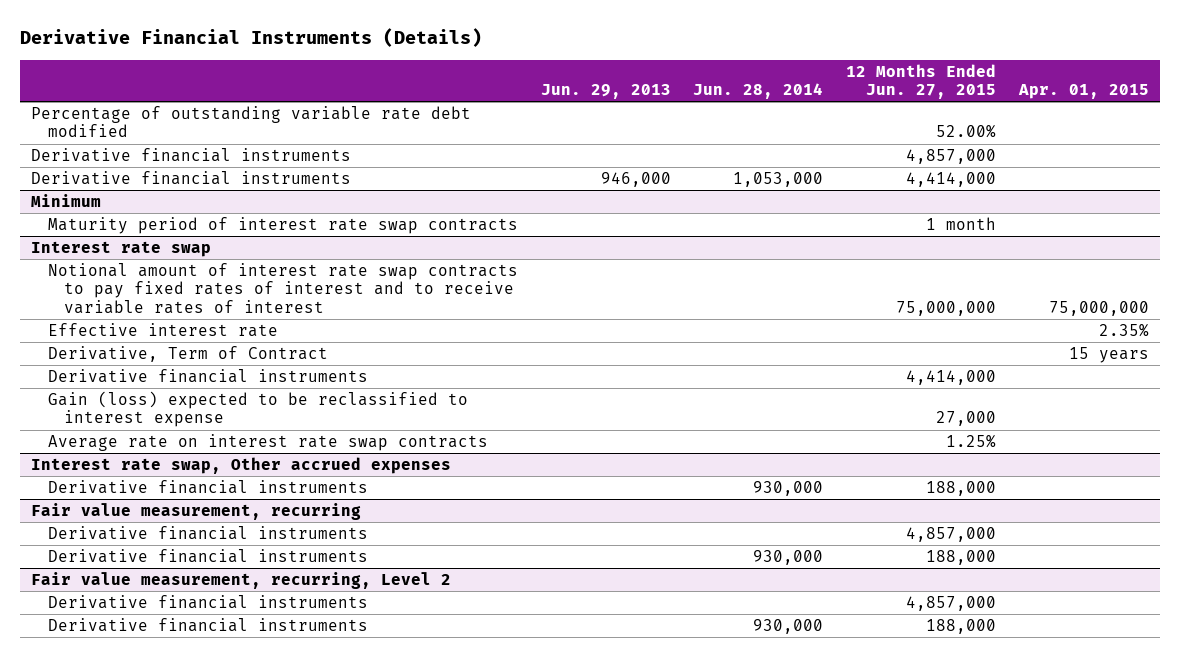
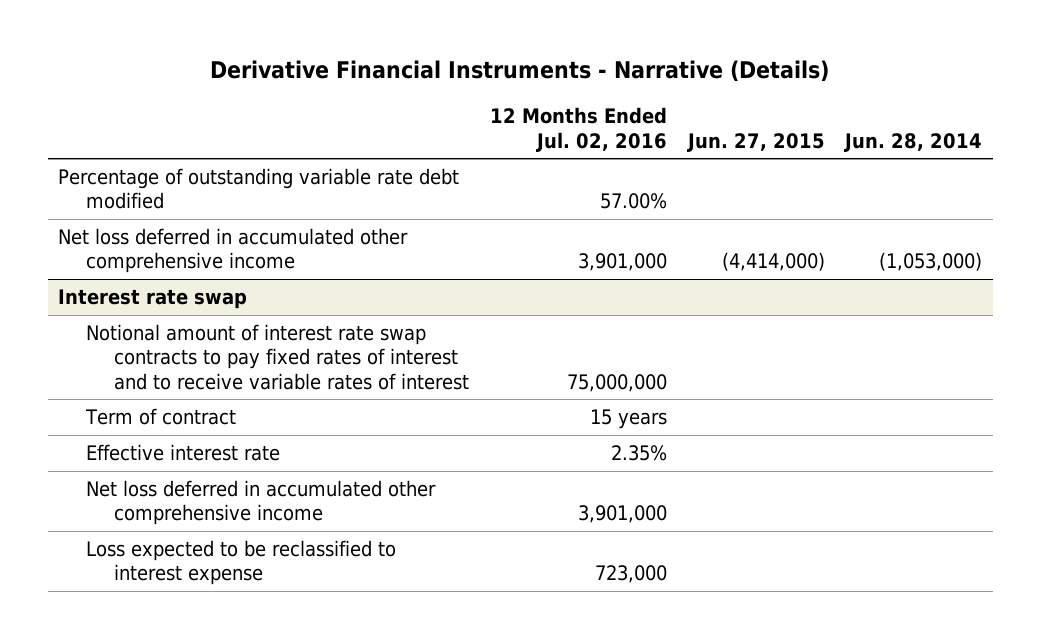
[20,28,483,48] Derivative Financial Instruments (Details) -> [210,60,830,83] Derivative Financial Instruments - Narrative (Details)
[540,84,671,100] Jun. 29, 2013 -> none
[846,63,997,100] 12 Months Ended Jun. 27, 2015 -> none
[1017,84,1149,100] Apr. 01, 2015 -> none
none -> [489,107,667,152] 12 Months Ended Jul. 02, 2016
none -> [686,132,825,152] Jun. 27, 2015
[31,148,352,163] Derivative financial instruments -> none
[31,171,352,186] Derivative financial instruments -> none
[31,194,102,208] Minimum -> none
[47,217,518,235] Maturity period of interest rate swap contracts -> none
none -> [58,228,409,274] Net loss deferred in accumulated other comprehensive income
none -> [84,408,236,426] Term of contract
[47,346,328,363] Derivative, Term of Contract -> none
[47,434,488,452] Average rate on interest rate swap contracts -> none
[31,457,452,475] Interest rate swap, Other accrued expenses -> none
[47,480,368,495] Derivative financial instruments -> none
[31,503,362,521] Fair value measurement, recurring -> none
[47,526,368,541] Derivative financial instruments -> none
[47,549,368,564] Derivative financial instruments -> none
[31,572,452,590] Fair value measurement, recurring, Level 2 -> none
[47,595,368,610] Derivative financial instruments -> none
[47,618,368,633] Derivative financial instruments -> none
[47,369,368,384] Derivative financial instruments -> [85,480,436,526] Net loss deferred in accumulated other comprehensive income
[47,391,468,428] Gain (loss) expected to be reclassified to interest expense -> [85,540,396,586] Loss expected to be reclassified to interest expense

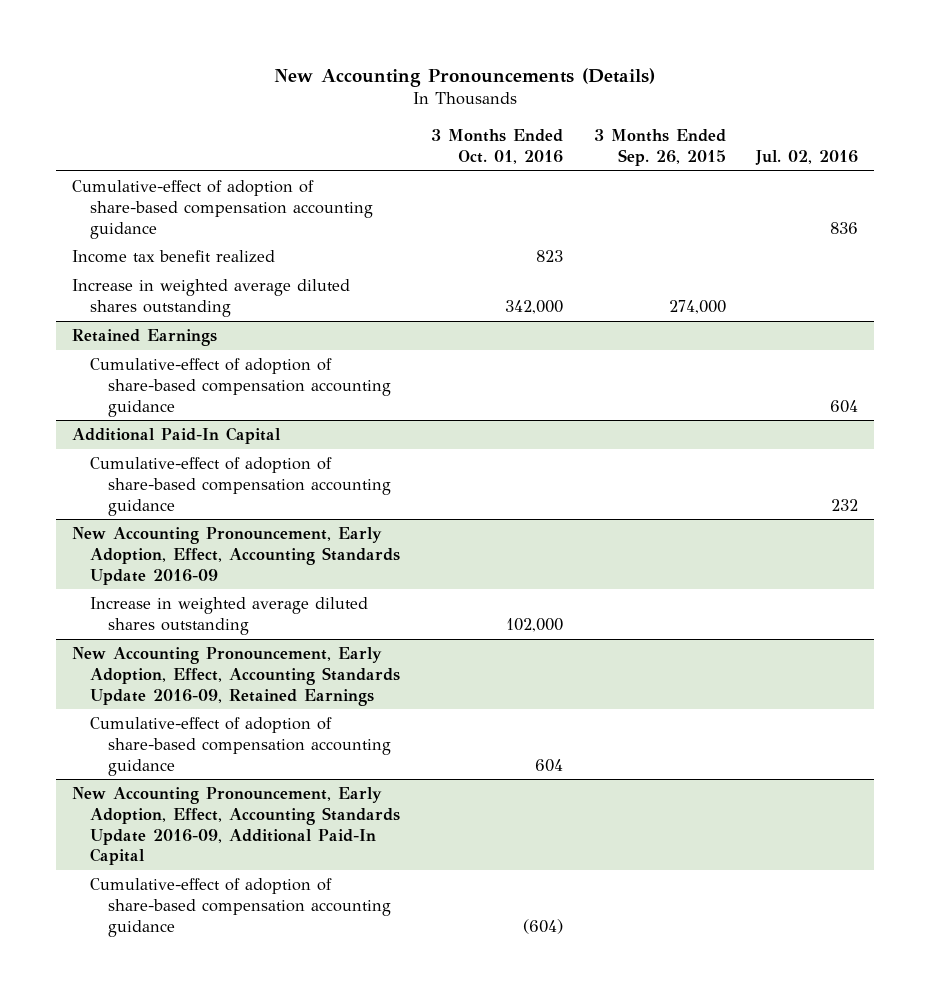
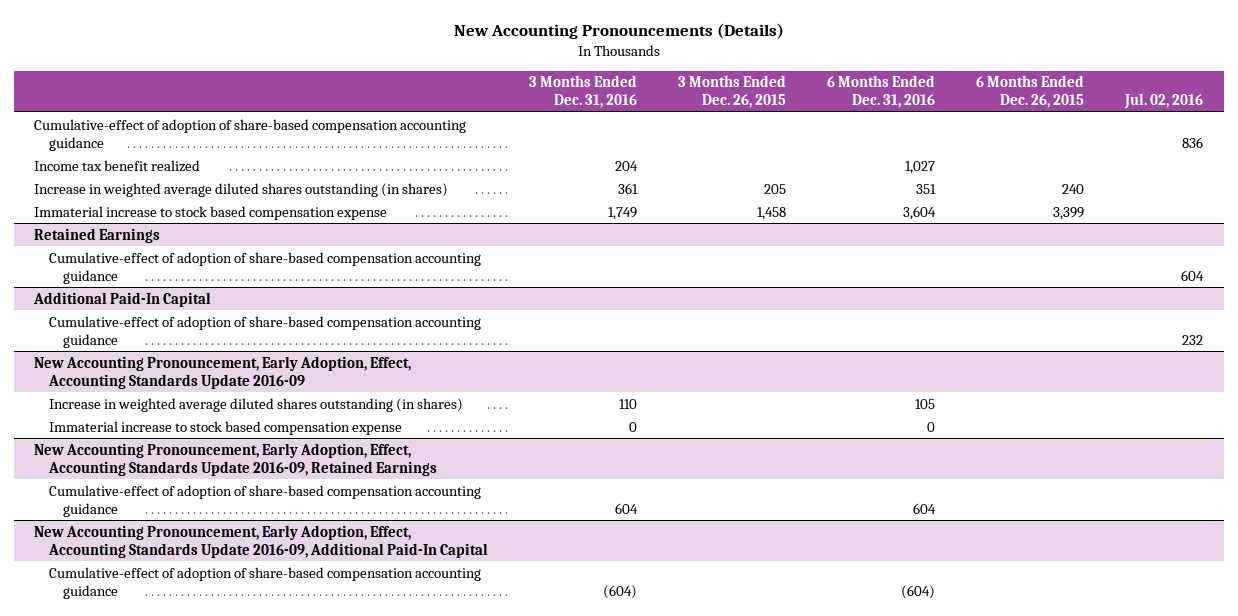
[430,129,563,164] 3 Months Ended Oct. 01, 2016 -> none
[593,129,726,166] 3 Months Ended Sep. 26, 2015 -> none
none -> [528,75,637,109] 3 Months Ended Dec. 31, 2016
none -> [678,75,787,109] 3 Months Ended Dec. 26, 2015
none -> [827,75,936,109] 6 Months Ended Dec. 31, 2016
none -> [976,75,1085,109] 6 Months Ended Dec. 26, 2015
[71,279,350,317] Increase in weighted average diluted shares outstanding -> [34,182,449,197] Increase in weighted average diluted shares outstanding (in shares)
none -> [34,205,388,220] Immaterial increase to stock based compensation expense
[90,597,369,635] Increase in weighted average diluted shares outstanding -> [48,397,463,412] Increase in weighted average diluted shares outstanding (in shares)
none -> [48,420,402,435] Immaterial increase to stock based compensation expense

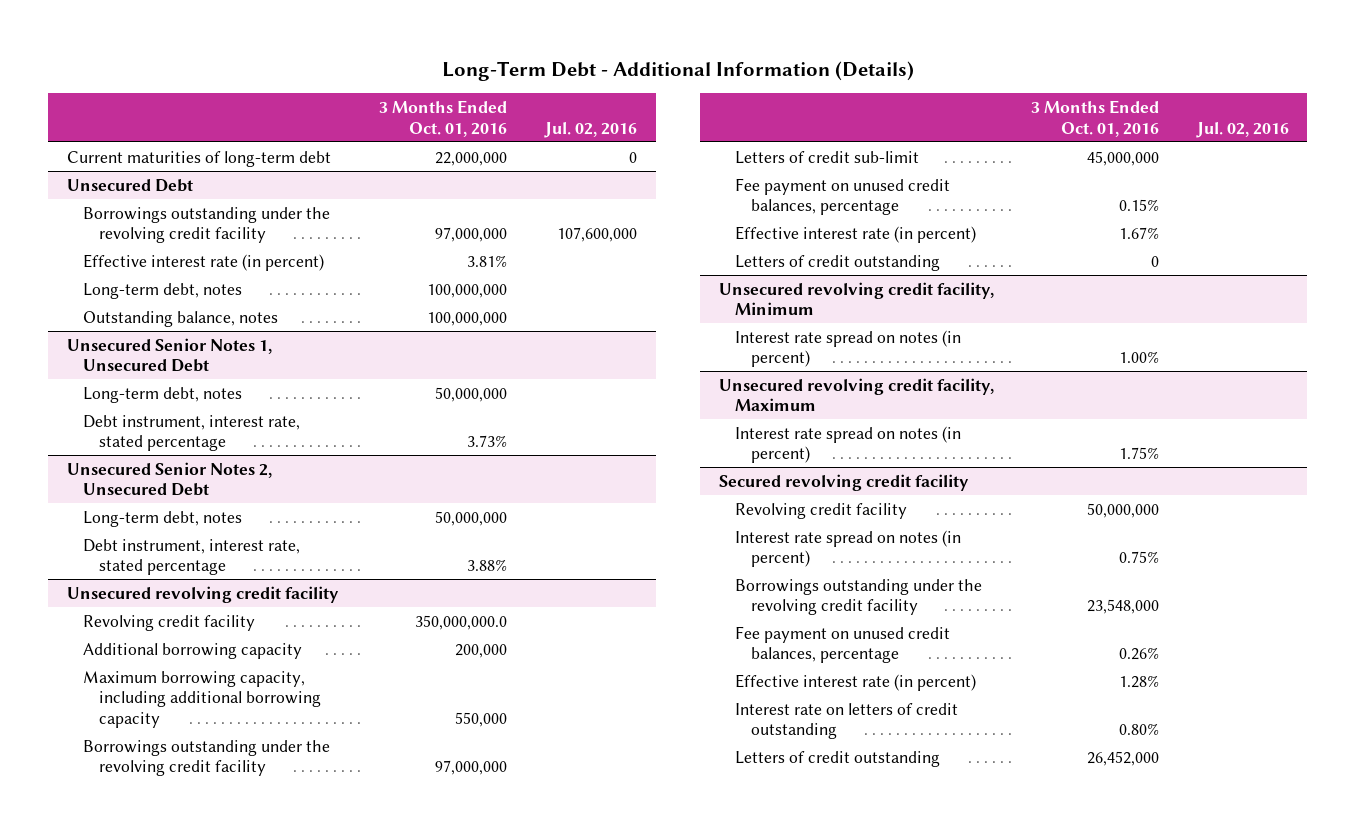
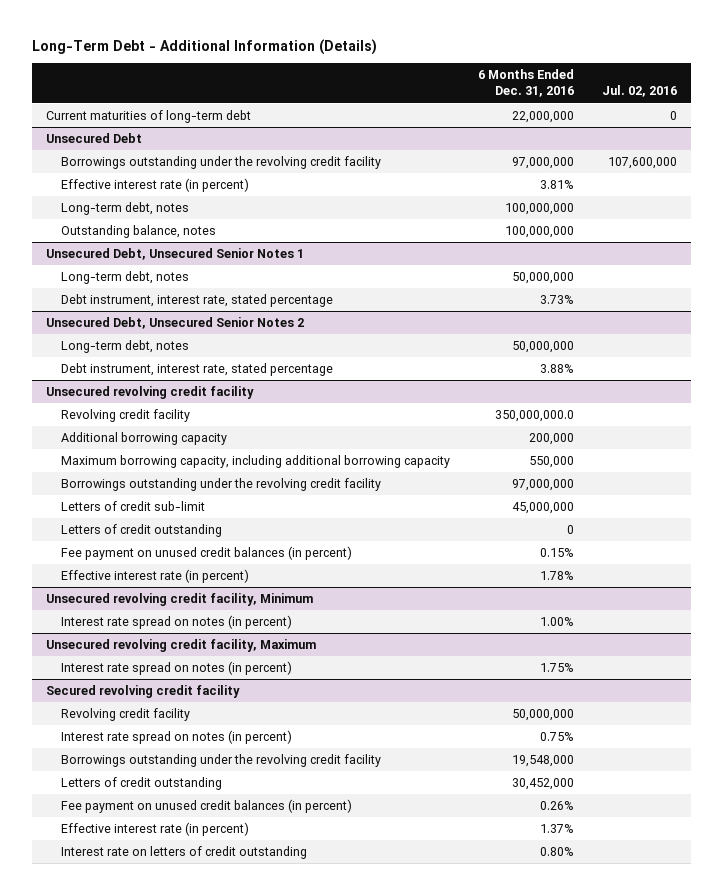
[379,99,508,137] 3 Months Ended Oct. 01, 2016 -> none
none -> [477,69,574,98] 6 Months Ended Dec. 31, 2016
[66,337,272,373] Unsecured Senior Notes 1, Unsecured Debt -> [46,247,305,260] Unsecured Debt, Unsecured Senior Notes 1
[66,461,272,497] Unsecured Senior Notes 2, Unsecured Debt -> [46,316,305,329] Unsecured Debt, Unsecured Senior Notes 2
[734,177,950,216] Fee payment on unused credit balances, percentage -> none
none -> [60,545,352,560] Fee payment on unused credit balances (in percent)
[734,225,976,243] Effective interest rate (in percent) -> [60,568,249,583] Effective interest rate (in percent)
[734,750,940,767] Letters of credit outstanding -> [60,776,222,790] Letters of credit outstanding
[734,625,950,664] Fee payment on unused credit balances, percentage -> [60,798,352,813] Fee payment on unused credit balances (in percent)

